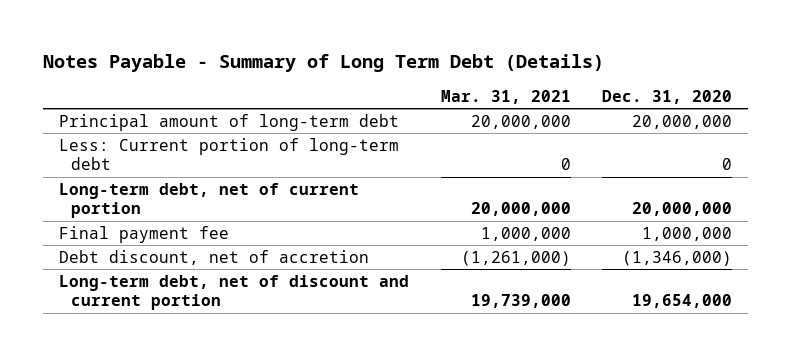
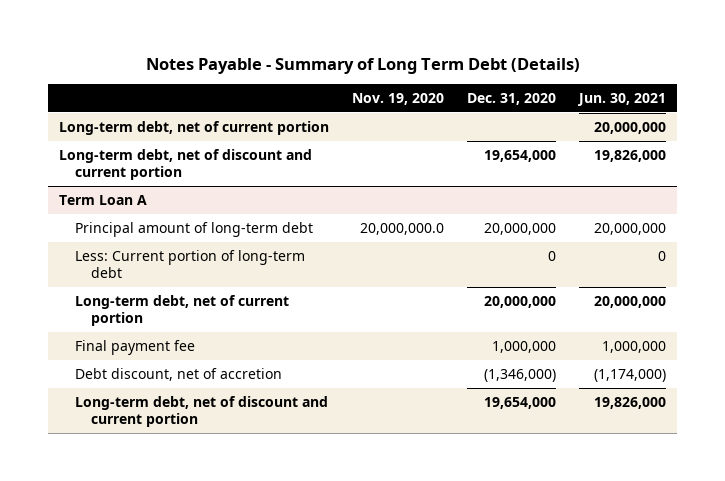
[440,89,571,104] Mar. 31, 2021 -> none
none -> [352,93,445,106] Nov. 19, 2020
none -> [577,93,667,107] Jun. 30, 2021
none -> [59,120,330,135] Long-term debt, net of current portion
none -> [59,148,313,181] Long-term debt, net of discount and current portion
none -> [59,194,148,205] Term Loan A

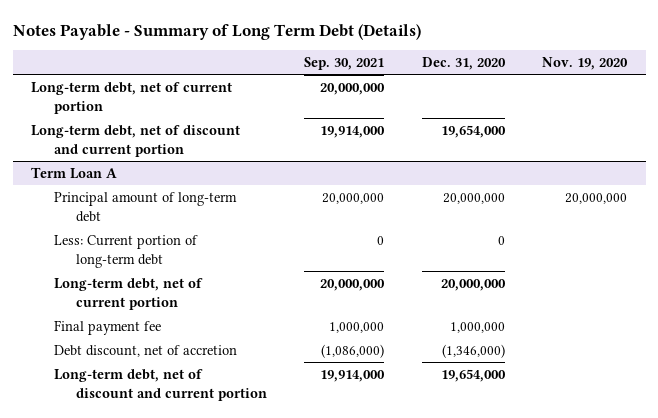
[577,93,667,107] Jun. 30, 2021 -> none
none -> [304,56,385,70] Sep. 30, 2021
[360,222,445,235] 20,000,000.0 -> [564,192,627,204] 20,000,000

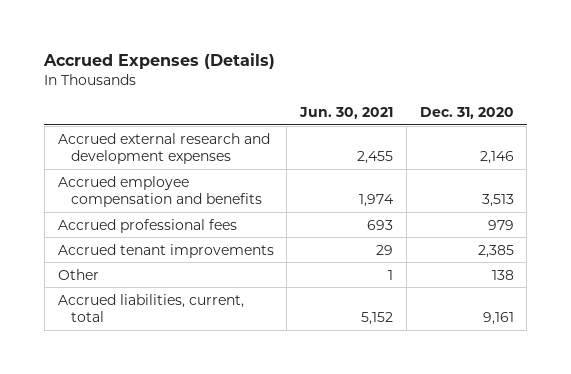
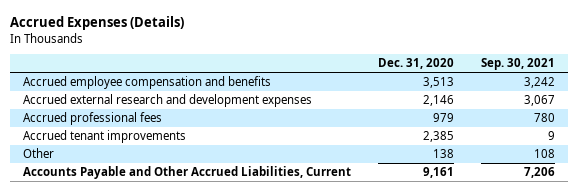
[299,106,394,119] Jun. 30, 2021 -> none
none -> [481,58,556,71] Sep. 30, 2021
[57,132,270,164] Accrued external research and development expenses -> [23,94,313,108] Accrued external research and development expenses
[57,293,244,322] Accrued liabilities, current, total -> [23,166,352,180] Accounts Payable and Other Accrued Liabilities, Current

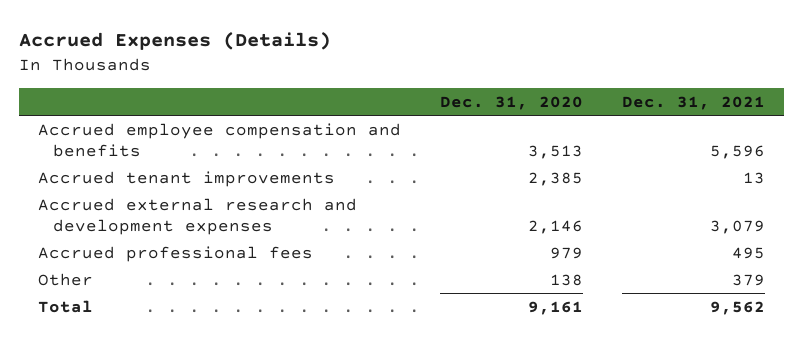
[481,58,556,71] Sep. 30, 2021 -> none
none -> [621,95,765,110] Dec. 31, 2021
[23,130,187,144] Accrued tenant improvements -> [38,170,336,187] Accrued tenant improvements
[23,166,352,180] Accounts Payable and Other Accrued Liabilities, Current -> [38,299,94,313] Total

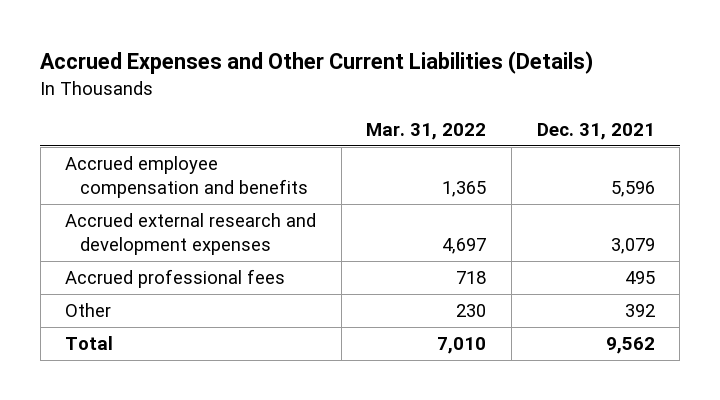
[18,32,331,51] Accrued Expenses (Details) -> [40,51,594,75] Accrued Expenses and Other Current Liabilities (Details)
[439,95,583,110] Dec. 31, 2020 -> none
none -> [366,123,487,141] Mar. 31, 2022
[38,170,336,187] Accrued tenant improvements -> none
[731,273,765,286] 379 -> [624,303,655,317] 392

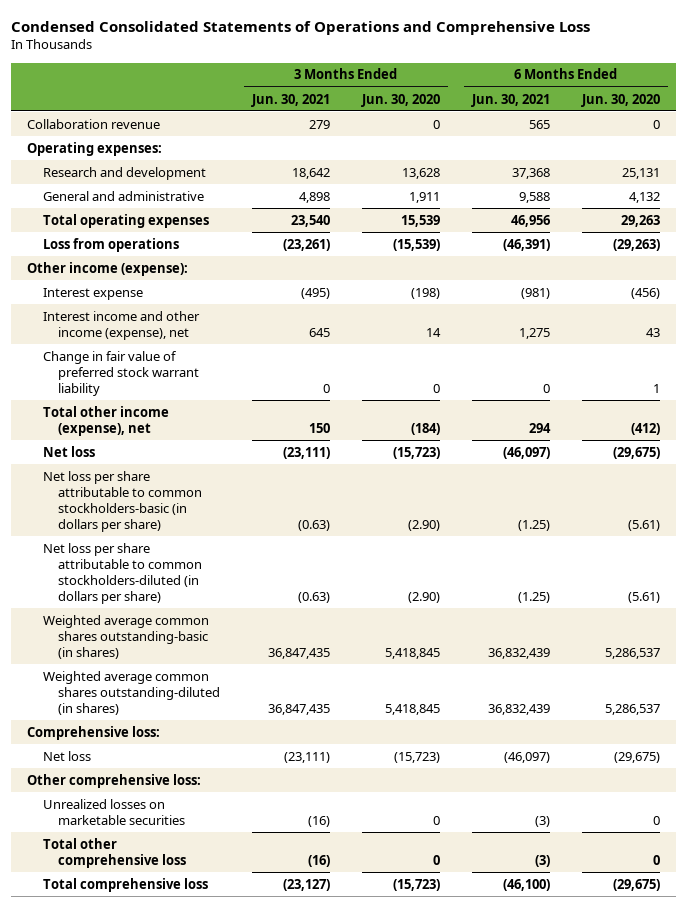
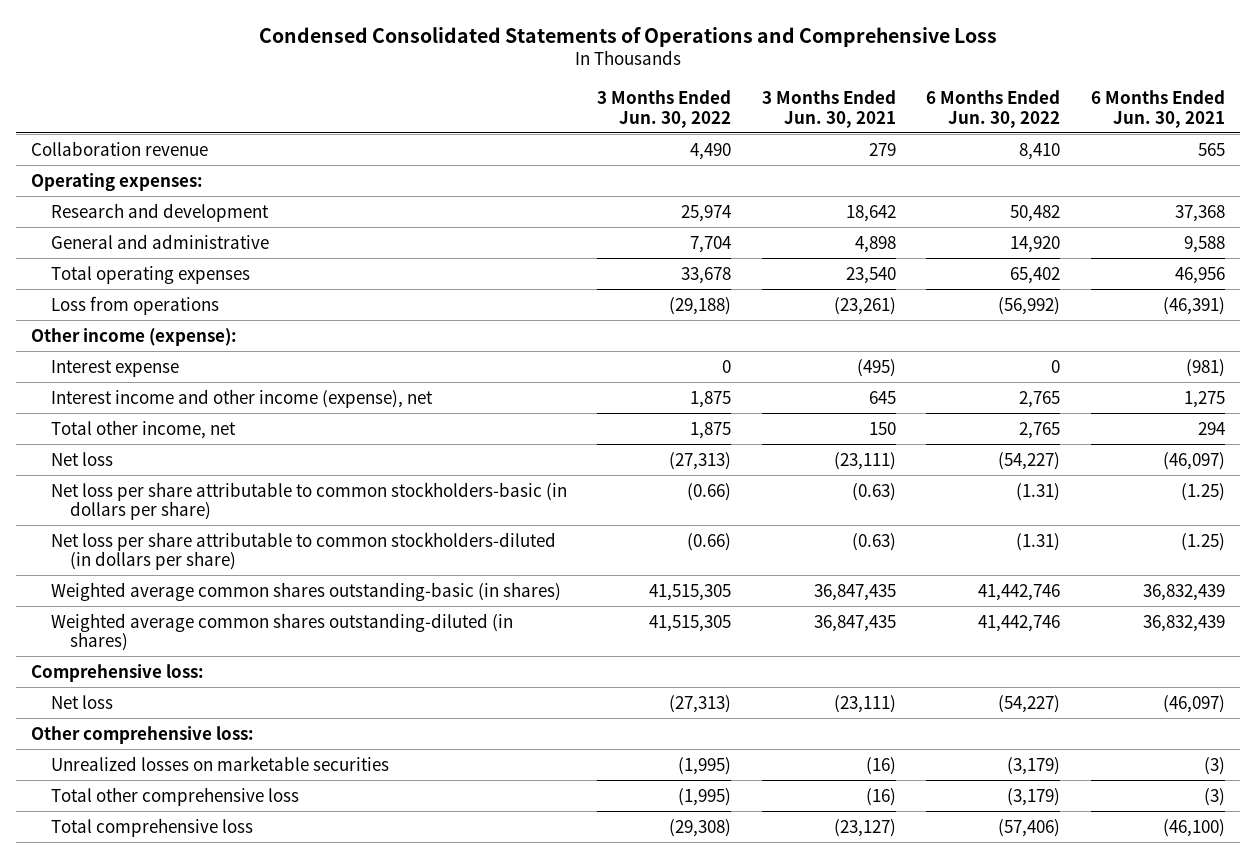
[361,93,441,107] Jun. 30, 2020 -> none
[581,93,661,107] Jun. 30, 2020 -> none
none -> [597,90,732,128] 3 Months Ended Jun. 30, 2022
none -> [926,90,1061,128] 6 Months Ended Jun. 30, 2022
[42,350,200,396] Change in fair value of preferred stock warrant liability -> none
[42,405,169,436] Total other income (expense), net -> [50,419,236,439] Total other income, net

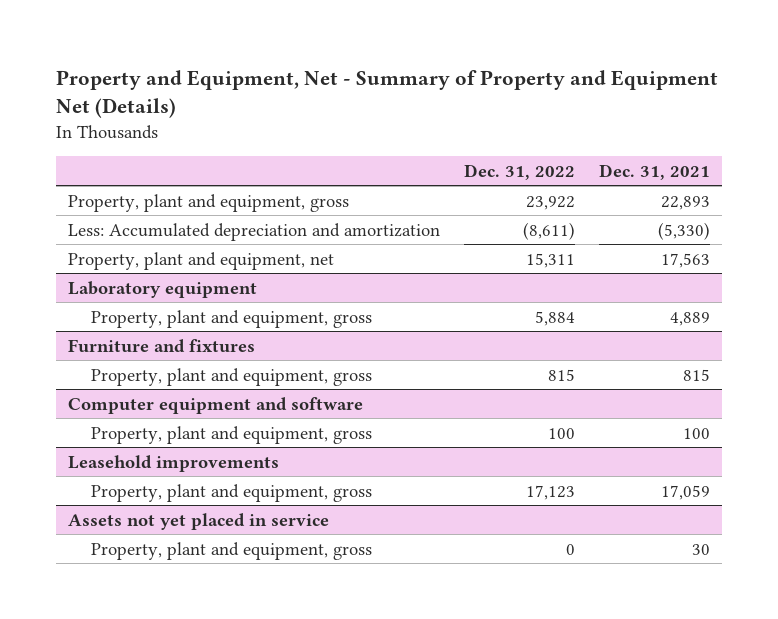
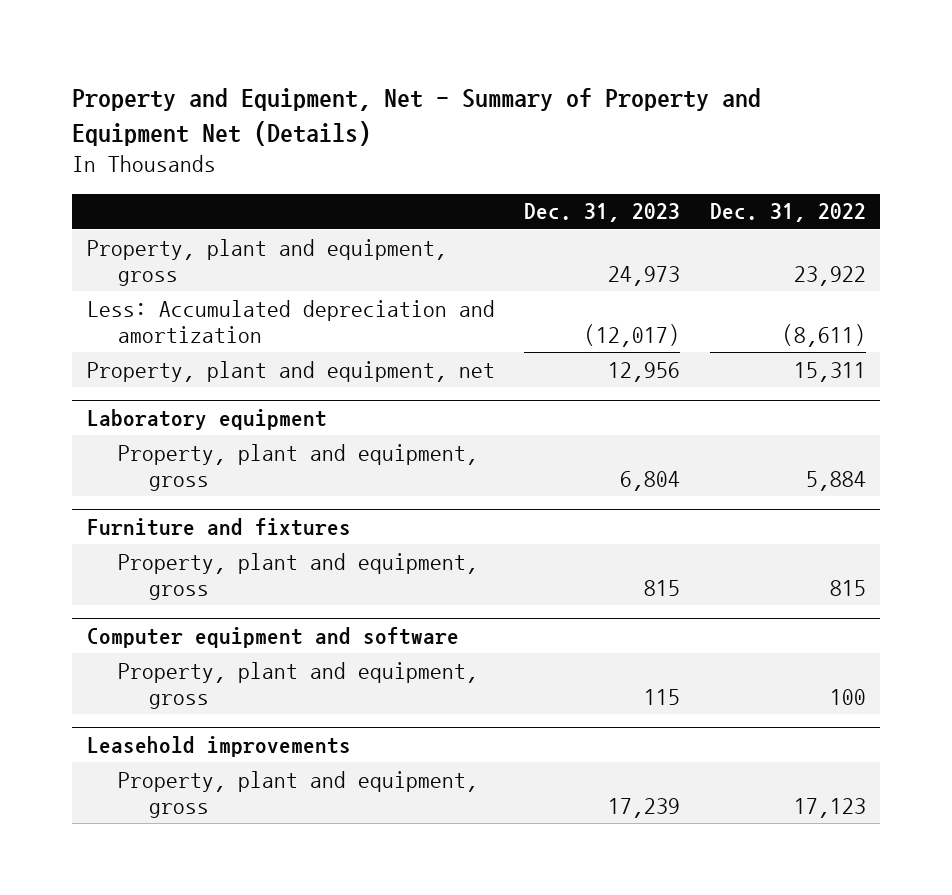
[598,163,710,180] Dec. 31, 2021 -> none
none -> [524,203,681,223] Dec. 31, 2023
[68,512,330,530] Assets not yet placed in service -> none
[91,541,373,560] Property, plant and equipment, gross -> none

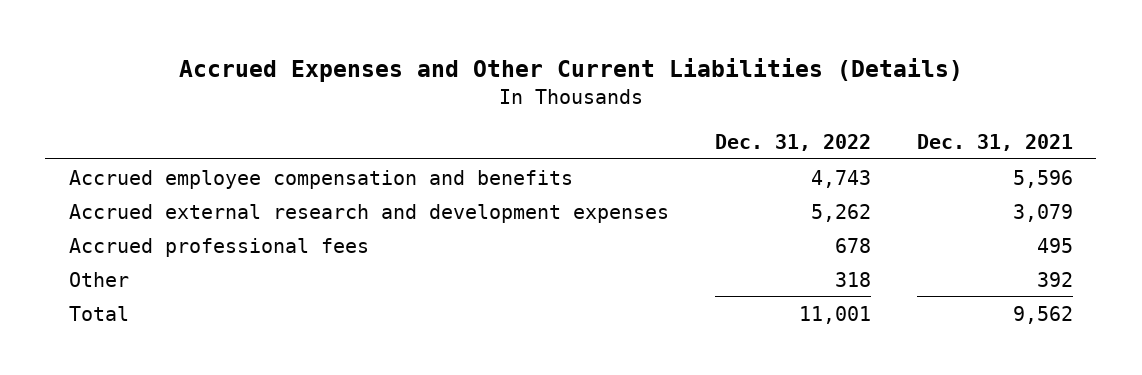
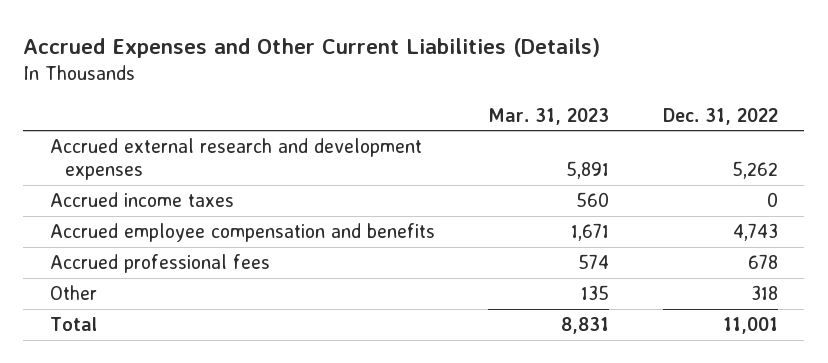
[917,133,1074,151] Dec. 31, 2021 -> none
none -> [488,107,610,125] Mar. 31, 2023
none -> [49,191,234,207] Accrued income taxes
[68,169,573,189] Accrued employee compensation and benefits -> [49,222,435,242] Accrued employee compensation and benefits

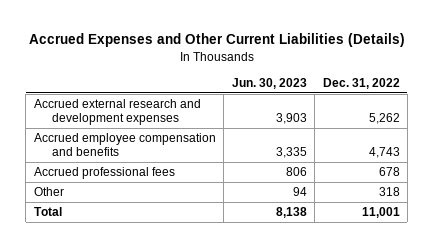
[488,107,610,125] Mar. 31, 2023 -> none
none -> [231,77,307,89] Jun. 30, 2023
[49,191,234,207] Accrued income taxes -> none

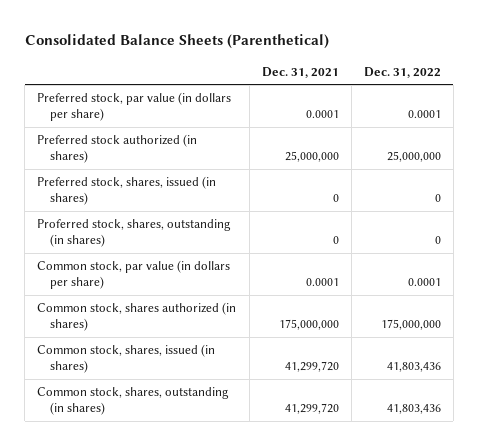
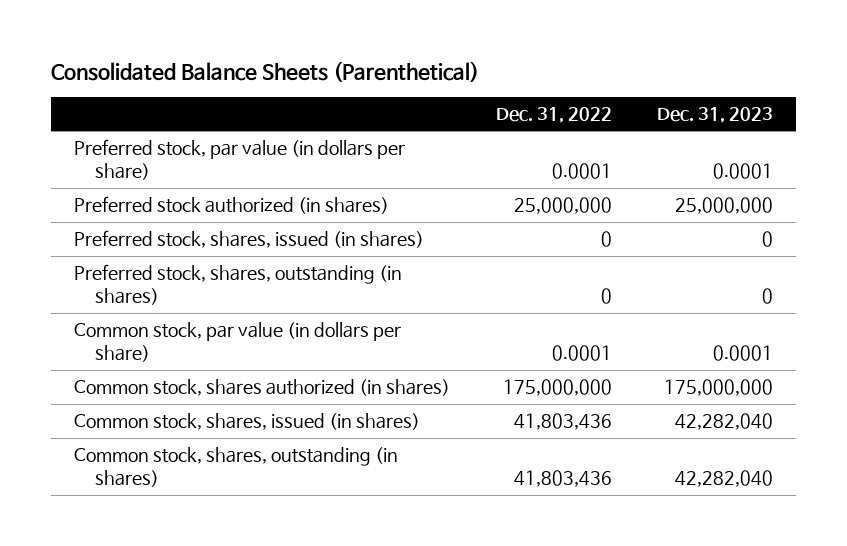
[261,66,339,78] Dec. 31, 2021 -> none
none -> [657,106,774,123] Dec. 31, 2023
[37,219,232,248] Proferred stock, shares, outstanding (in shares) -> [73,264,402,306] Preferred stock, shares, outstanding (in shares)

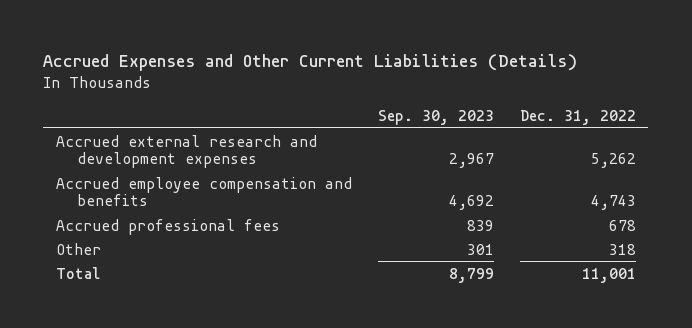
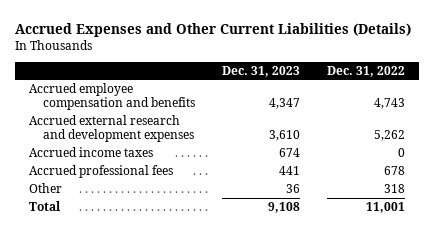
[377,109,494,125] Sep. 30, 2023 -> none
none -> [221,65,300,77] Dec. 31, 2023
[56,134,318,169] Accrued external research and development expenses -> [29,115,194,143] Accrued external research and development expenses
none -> [29,147,154,158] Accrued income taxes

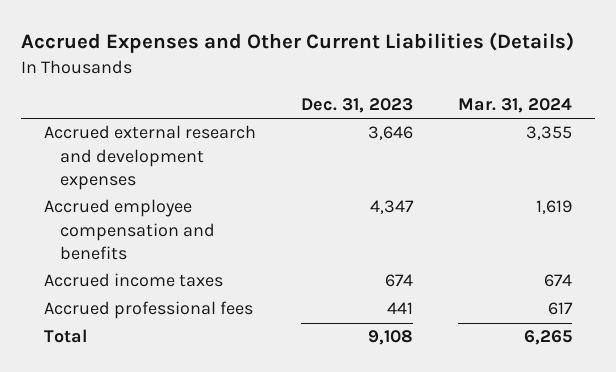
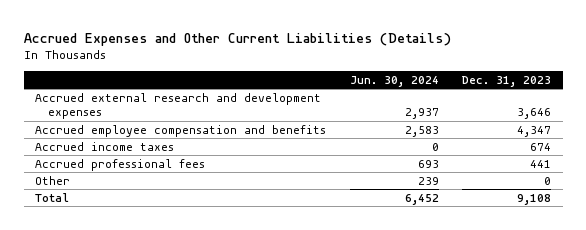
[458,97,573,113] Mar. 31, 2024 -> none
none -> [349,75,439,87] Jun. 30, 2024
none -> [35,175,71,185] Other

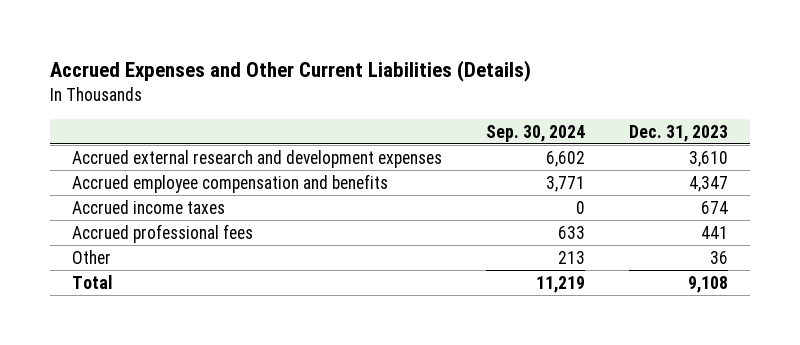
[349,75,439,87] Jun. 30, 2024 -> none
none -> [486,124,586,142] Sep. 30, 2024
[517,108,552,120] 3,646 -> [689,150,729,167] 3,610
[544,176,552,185] 0 -> [710,250,729,264] 36

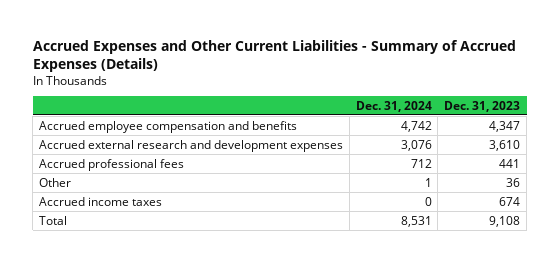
[50,60,532,83] Accrued Expenses and Other Current Liabilities (Details) -> [32,39,516,72] Accrued Expenses and Other Current Liabilities - Summary of Accrued Expenses (Details)
[486,124,586,142] Sep. 30, 2024 -> none
none -> [355,100,432,112] Dec. 31, 2024
[72,149,443,168] Accrued external research and development expenses -> [39,139,344,152] Accrued external research and development expenses
[72,199,226,214] Accrued income taxes -> [39,196,163,206] Accrued income taxes

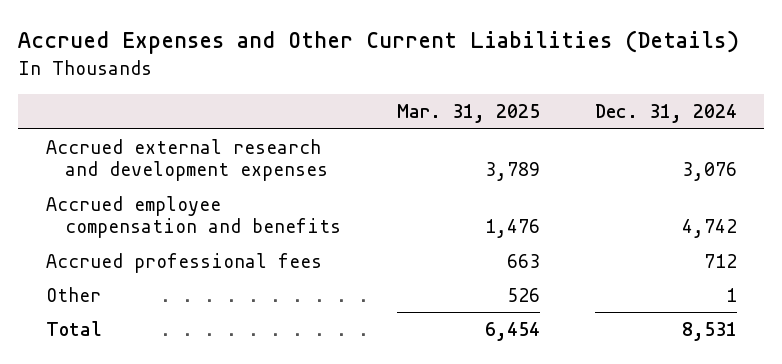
[32,39,516,72] Accrued Expenses and Other Current Liabilities - Summary of Accrued Expenses (Details) -> [18,30,740,55] Accrued Expenses and Other Current Liabilities (Details)
[444,100,521,112] Dec. 31, 2023 -> none
none -> [396,104,540,124] Mar. 31, 2025
[39,120,298,133] Accrued employee compensation and benefits -> [45,195,342,239] Accrued employee compensation and benefits
[39,196,163,206] Accrued income taxes -> none

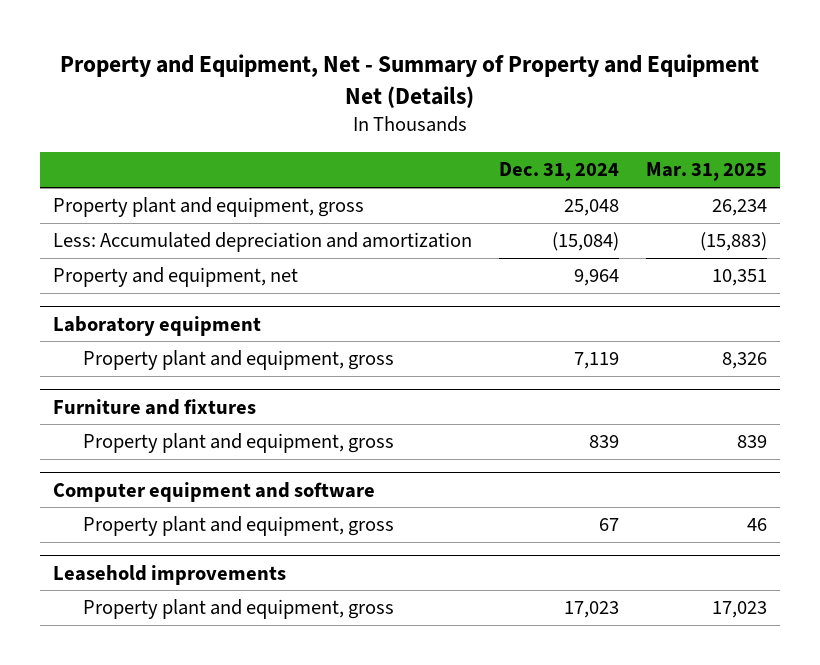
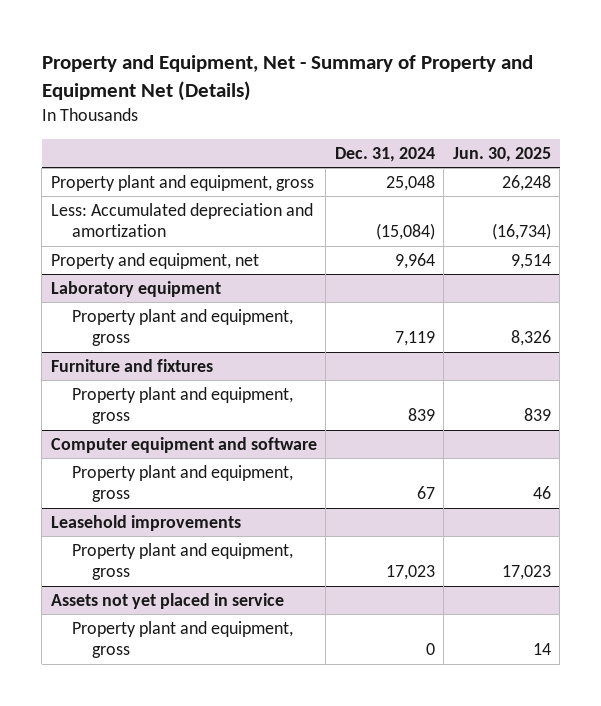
[645,162,767,182] Mar. 31, 2025 -> none
none -> [452,146,551,162] Jun. 30, 2025
none -> [50,592,284,609] Assets not yet placed in service
none -> [71,620,293,659] Property plant and equipment, gross

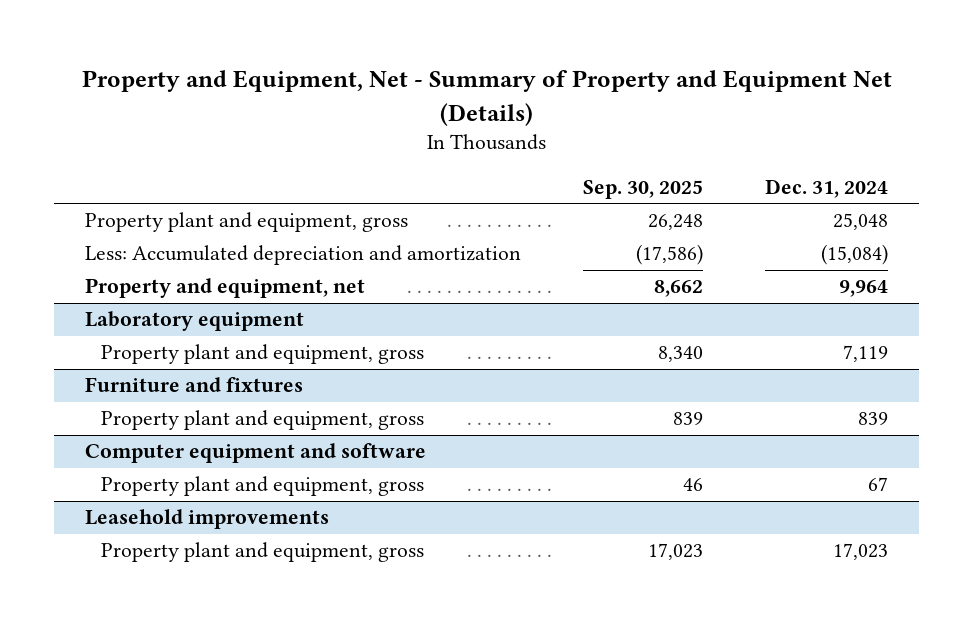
[452,146,551,162] Jun. 30, 2025 -> none
none -> [583,180,704,200] Sep. 30, 2025
[50,592,284,609] Assets not yet placed in service -> none
[71,620,293,659] Property plant and equipment, gross -> none

